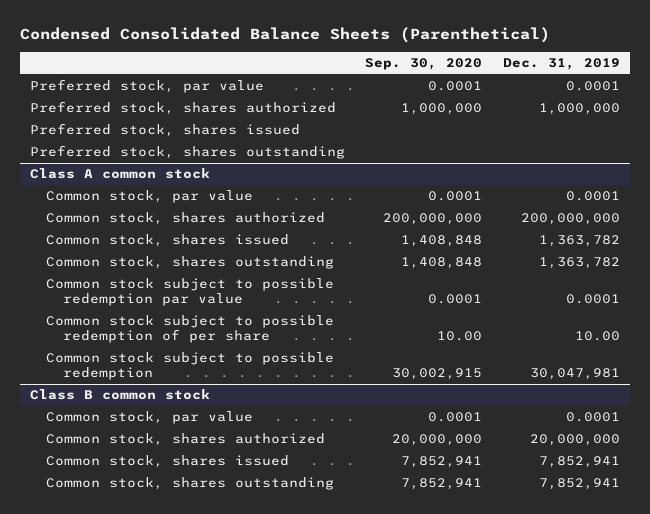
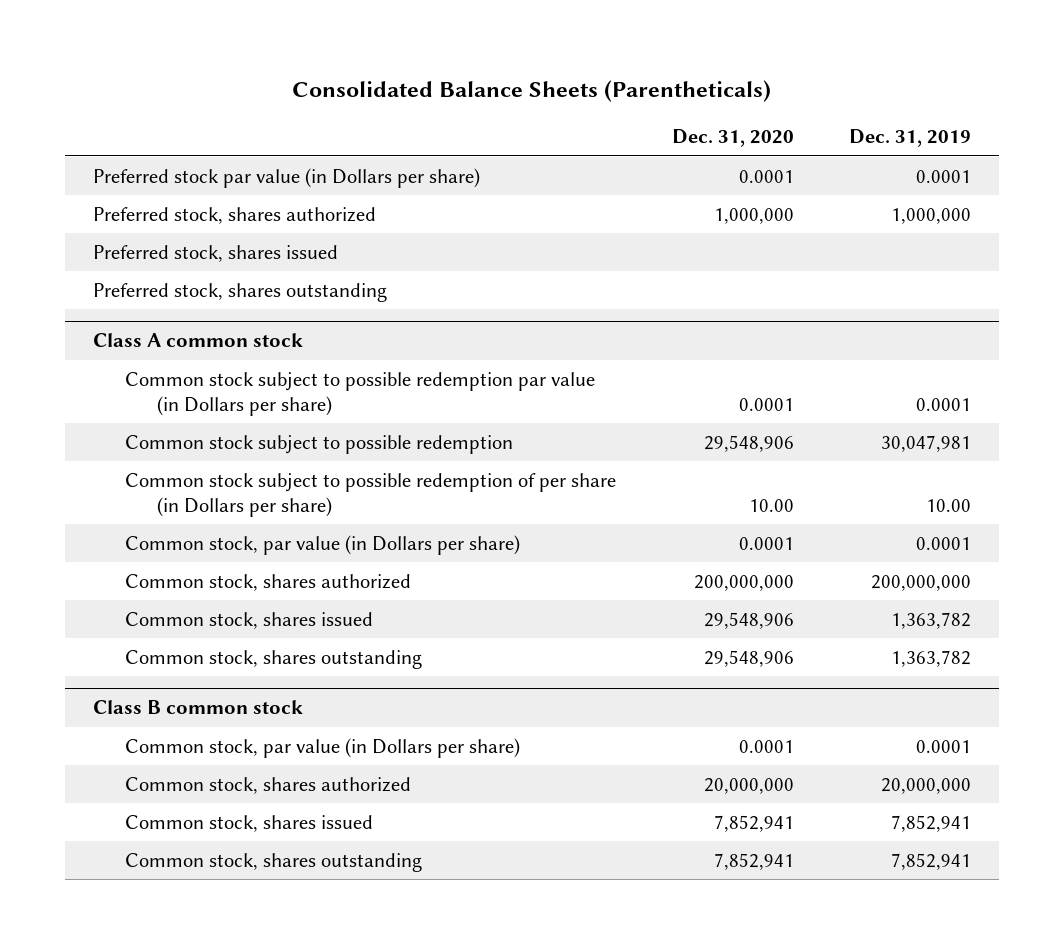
[19,27,550,44] Condensed Consolidated Balance Sheets (Parenthetical) -> [292,80,772,103] Consolidated Balance Sheets (Parentheticals)
[365,58,483,71] Sep. 30, 2020 -> none
none -> [671,129,794,148] Dec. 31, 2020
[29,79,264,94] Preferred stock, par value -> [92,167,480,188] Preferred stock par value (in Dollars per share)
none -> [125,371,596,416] Common stock subject to possible redemption par value (in Dollars per share)
[46,352,335,381] Common stock subject to possible redemption -> [125,434,514,454] Common stock subject to possible redemption
none -> [125,472,617,517] Common stock subject to possible redemption of per share (in Dollars per share)
[46,190,254,204] Common stock, par value -> [125,534,521,555] Common stock, par value (in Dollars per share)
[46,278,335,307] Common stock subject to possible redemption par value -> none
[46,315,335,344] Common stock subject to possible redemption of per share -> none
[46,411,254,425] Common stock, par value -> [125,737,521,758] Common stock, par value (in Dollars per share)

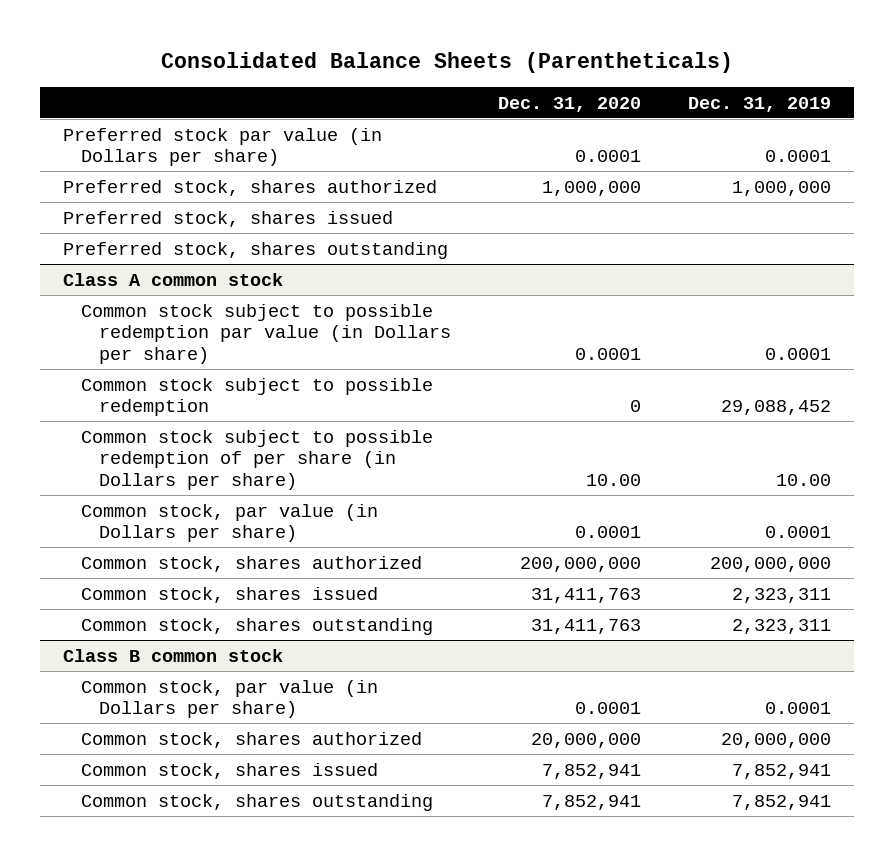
[703,434,794,452] 29,548,906 -> [630,400,642,413] 0
[881,434,972,452] 30,047,981 -> [720,400,831,416] 29,088,452
[703,611,794,629] 29,548,906 -> [531,587,642,603] 31,411,763
[891,611,972,629] 1,363,782 -> [731,587,831,603] 2,323,311
[703,649,794,667] 29,548,906 -> [531,618,642,634] 31,411,763
[891,649,972,667] 1,363,782 -> [731,618,831,634] 2,323,311

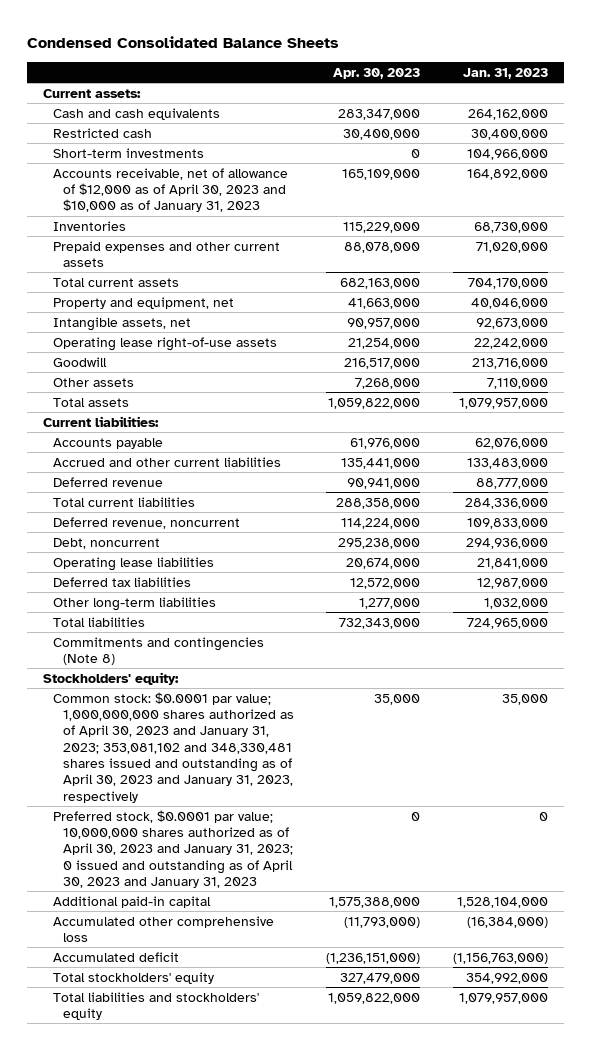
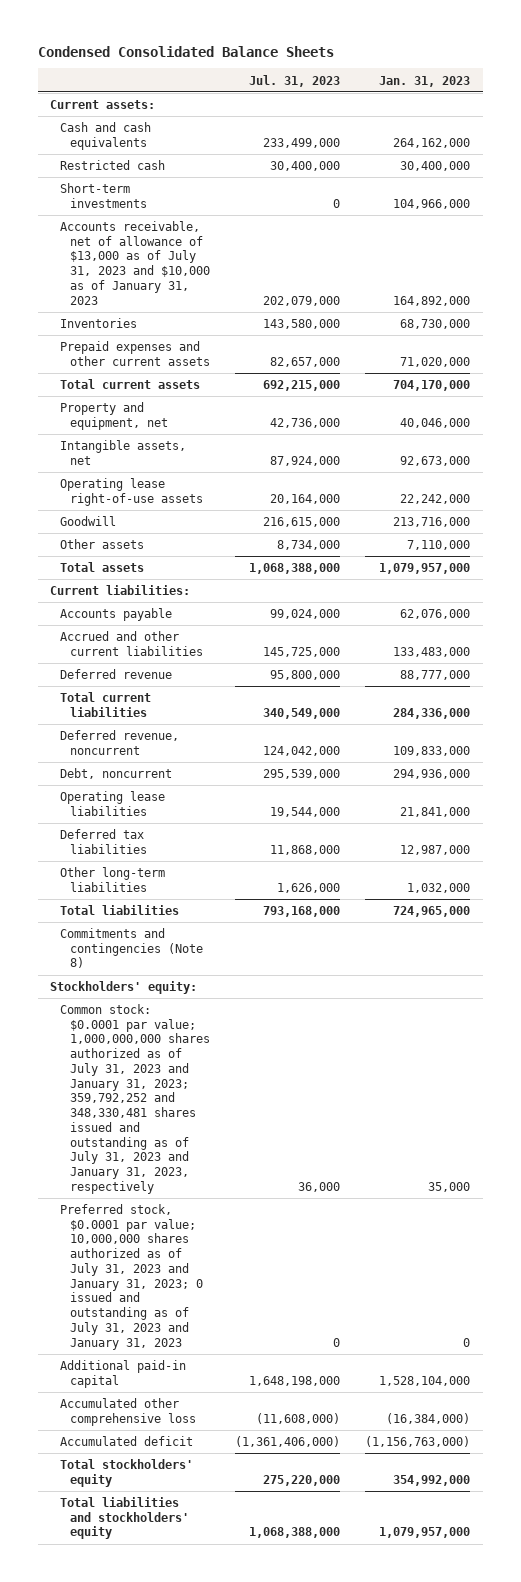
[333,67,421,79] Apr. 30, 2023 -> none
none -> [249,74,341,87] Jul. 31, 2023
[52,167,288,213] Accounts receivable, net of allowance of $12,000 as of April 30, 2023 and $10,000 as of January 31, 2023 -> [60,221,211,305] Accounts receivable, net of allowance of $13,000 as of July 31, 2023 and $10,000 as of January 31, 2023
[52,691,294,803] Common stock: $0.0001 par value; 1,000,000,000 shares authorized as of April 30, 2023 and January 31, 2023; 353,081,102 and 348,330,481 shares issued and outstanding as of April 30, 2023 and January 31, 2023, respectively -> [60,1004,211,1194] Common stock: $0.0001 par value; 1,000,000,000 shares authorized as of July 31, 2023 and January 31, 2023; 359,792,252 and 348,330,481 shares issued and outstanding as of July 31, 2023 and January 31, 2023, respectively
[52,809,293,888] Preferred stock, $0.0001 par value; 10,000,000 shares authorized as of April 30, 2023 and January 31, 2023; 0 issued and outstanding as of April 30, 2023 and January 31, 2023 -> [60,1204,204,1350] Preferred stock, $0.0001 par value; 10,000,000 shares authorized as of July 31, 2023 and January 31, 2023; 0 issued and outstanding as of July 31, 2023 and January 31, 2023

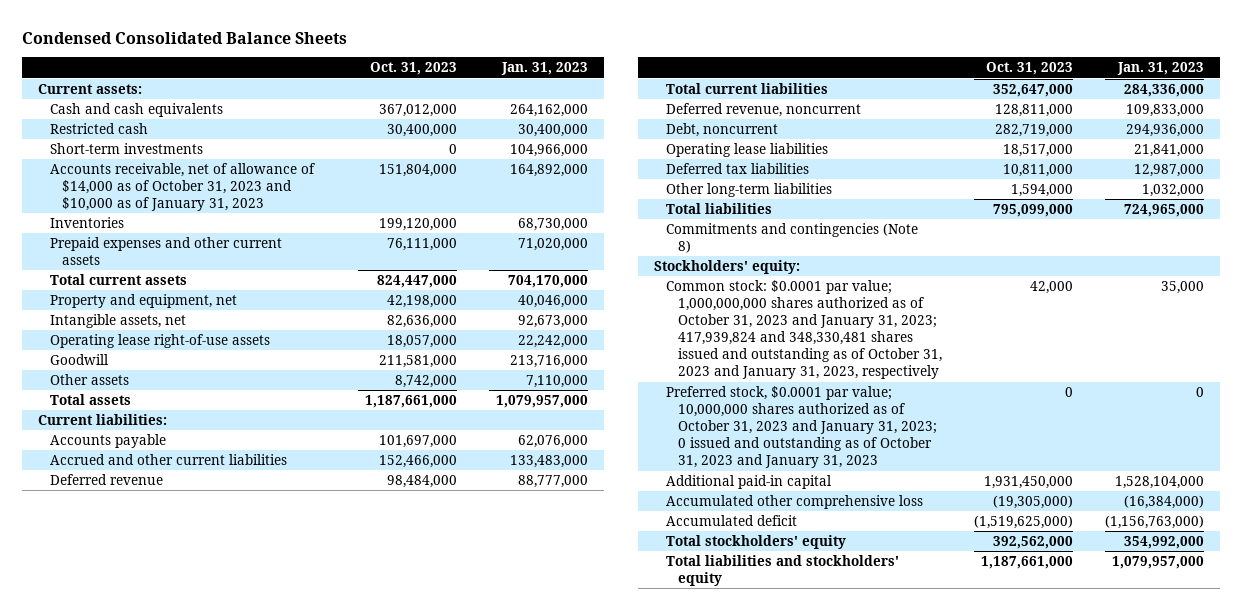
[249,74,341,87] Jul. 31, 2023 -> none
none -> [369,62,457,76] Oct. 31, 2023
[60,221,211,305] Accounts receivable, net of allowance of $13,000 as of July 31, 2023 and $10,000 as of January 31, 2023 -> [50,163,316,212] Accounts receivable, net of allowance of $14,000 as of October 31, 2023 and $10,000 as of January 31, 2023
[60,1004,211,1194] Common stock: $0.0001 par value; 1,000,000,000 shares authorized as of July 31, 2023 and January 31, 2023; 359,792,252 and 348,330,481 shares issued and outstanding as of July 31, 2023 and January 31, 2023, respectively -> [665,280,942,380] Common stock: $0.0001 par value; 1,000,000,000 shares authorized as of October 31, 2023 and January 31, 2023; 417,939,824 and 348,330,481 shares issued and outstanding as of October 31, 2023 and January 31, 2023, respectively
[60,1204,204,1350] Preferred stock, $0.0001 par value; 10,000,000 shares authorized as of July 31, 2023 and January 31, 2023; 0 issued and outstanding as of July 31, 2023 and January 31, 2023 -> [665,386,937,469] Preferred stock, $0.0001 par value; 10,000,000 shares authorized as of October 31, 2023 and January 31, 2023; 0 issued and outstanding as of October 31, 2023 and January 31, 2023

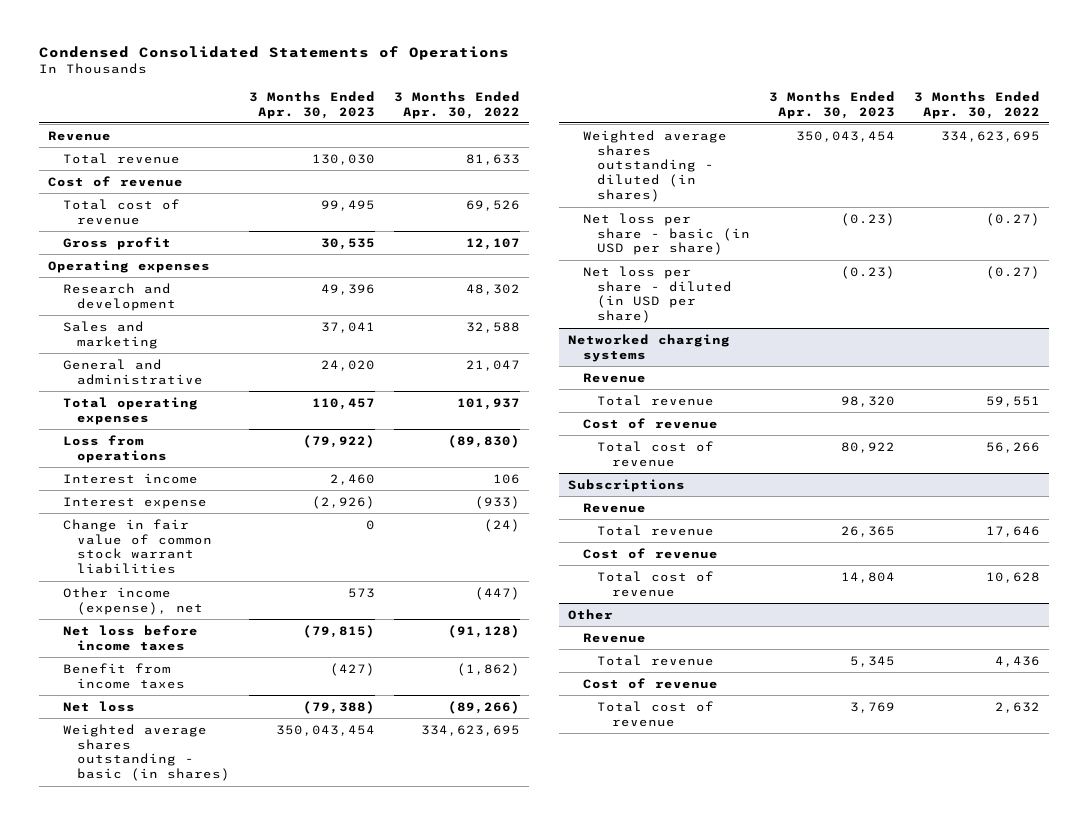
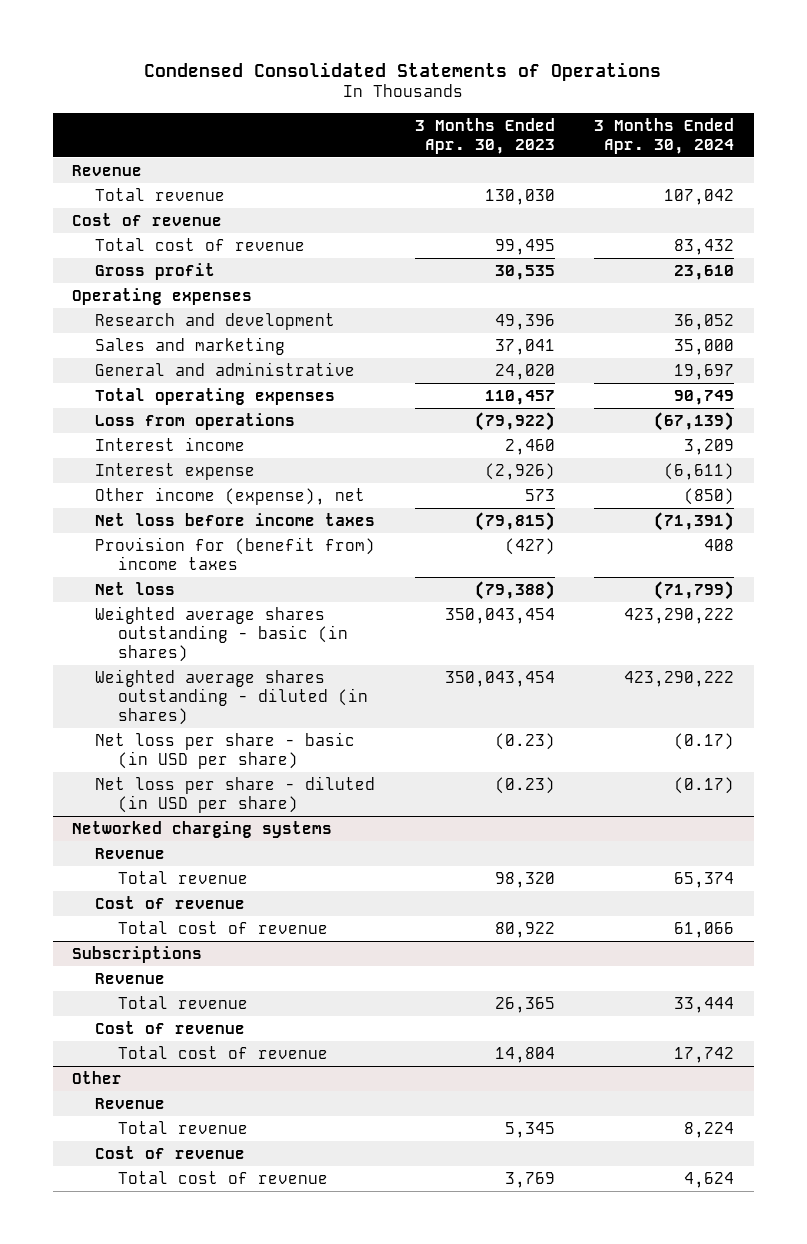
[393,90,520,119] 3 Months Ended Apr. 30, 2022 -> none
none -> [594,117,735,154] 3 Months Ended Apr. 30, 2024
[62,518,213,575] Change in fair value of common stock warrant liabilities -> none
[62,662,186,689] Benefit from income taxes -> [95,536,376,571] Provision for (benefit from) income taxes

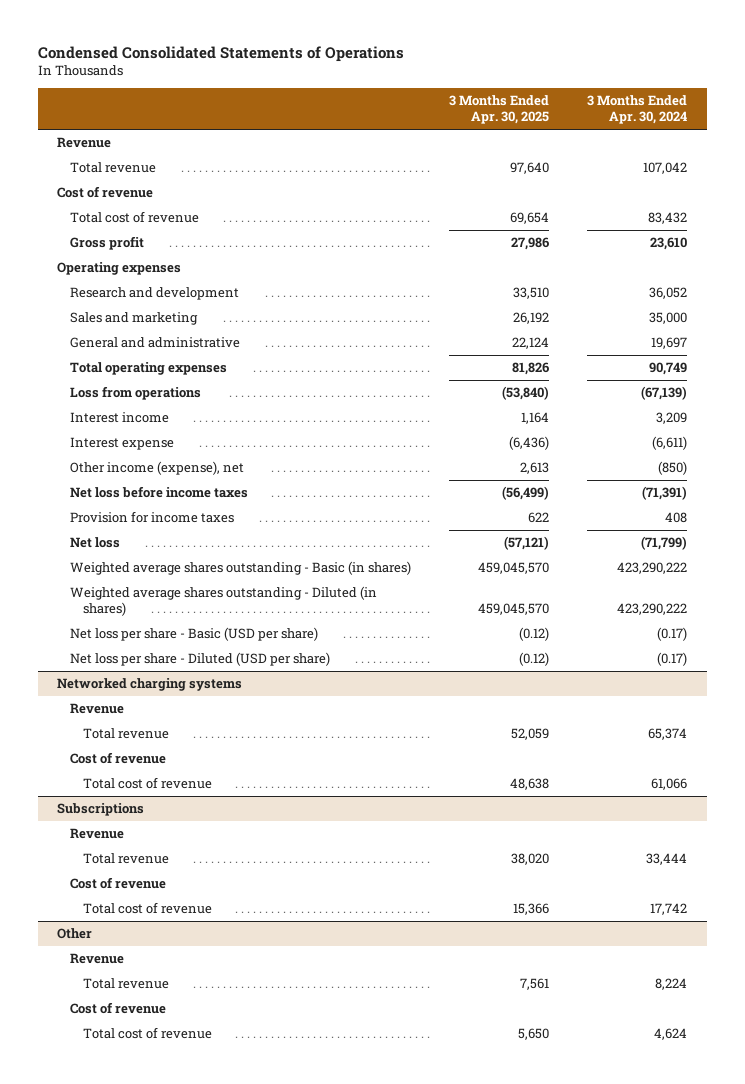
[414,117,555,154] 3 Months Ended Apr. 30, 2023 -> none
none -> [449,95,550,125] 3 Months Ended Apr. 30, 2025
[95,536,376,571] Provision for (benefit from) income taxes -> [69,511,234,524] Provision for income taxes
[95,605,348,663] Weighted average shares outstanding - basic (in shares) -> [69,561,411,576] Weighted average shares outstanding - Basic (in shares)
[95,668,368,726] Weighted average shares outstanding - diluted (in shares) -> [69,586,377,616] Weighted average shares outstanding - Diluted (in shares)
[95,731,356,770] Net loss per share - basic (in USD per share) -> [69,627,318,642] Net loss per share - Basic (USD per share)
[95,775,376,814] Net loss per share - diluted (in USD per share) -> [69,652,330,667] Net loss per share - Diluted (USD per share)

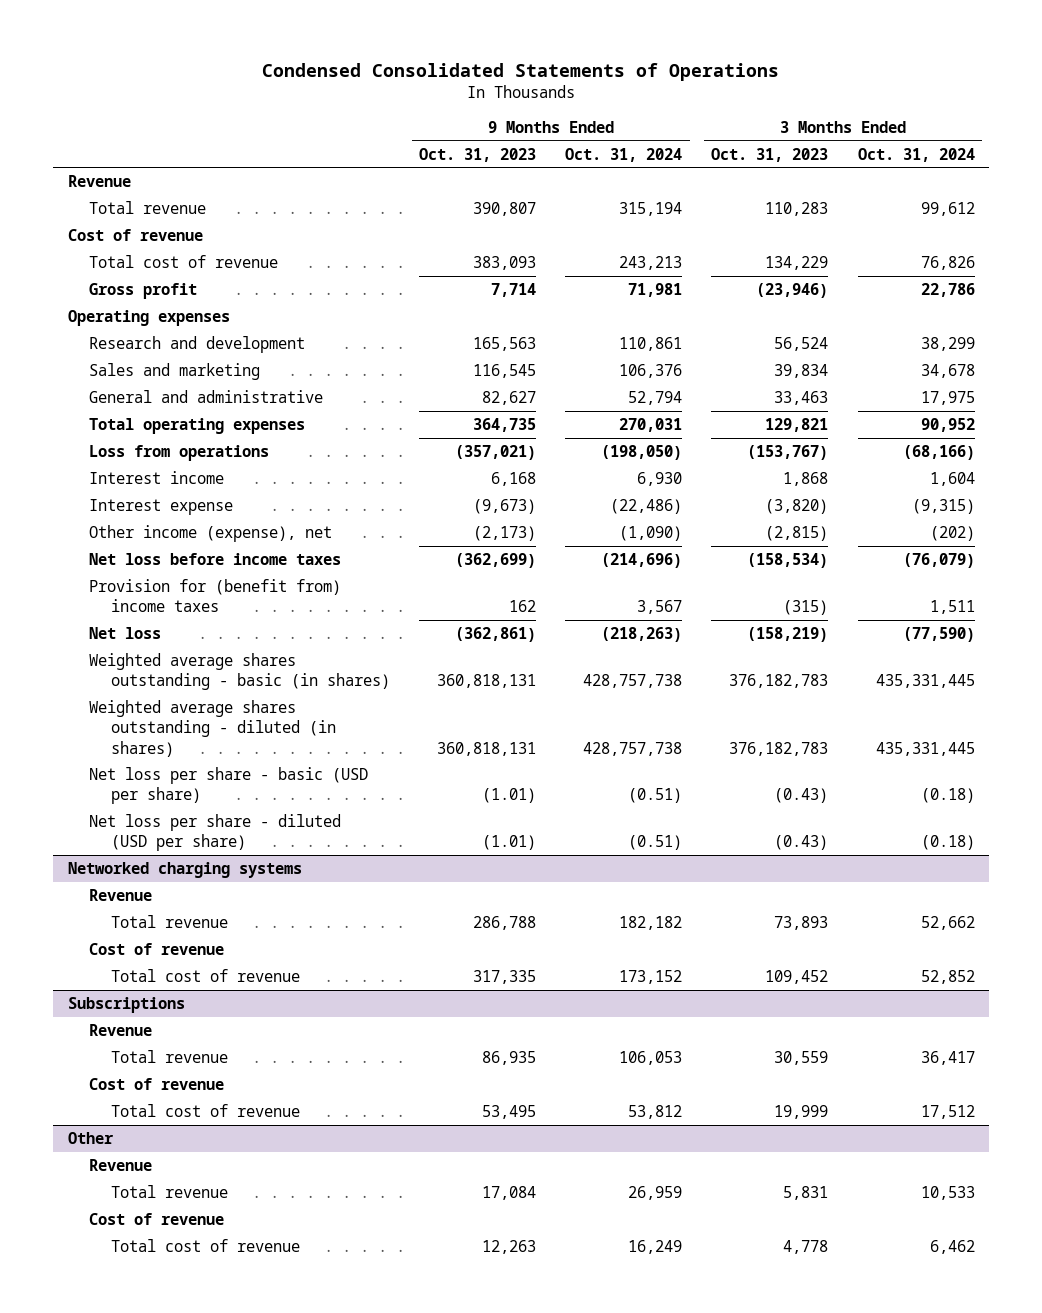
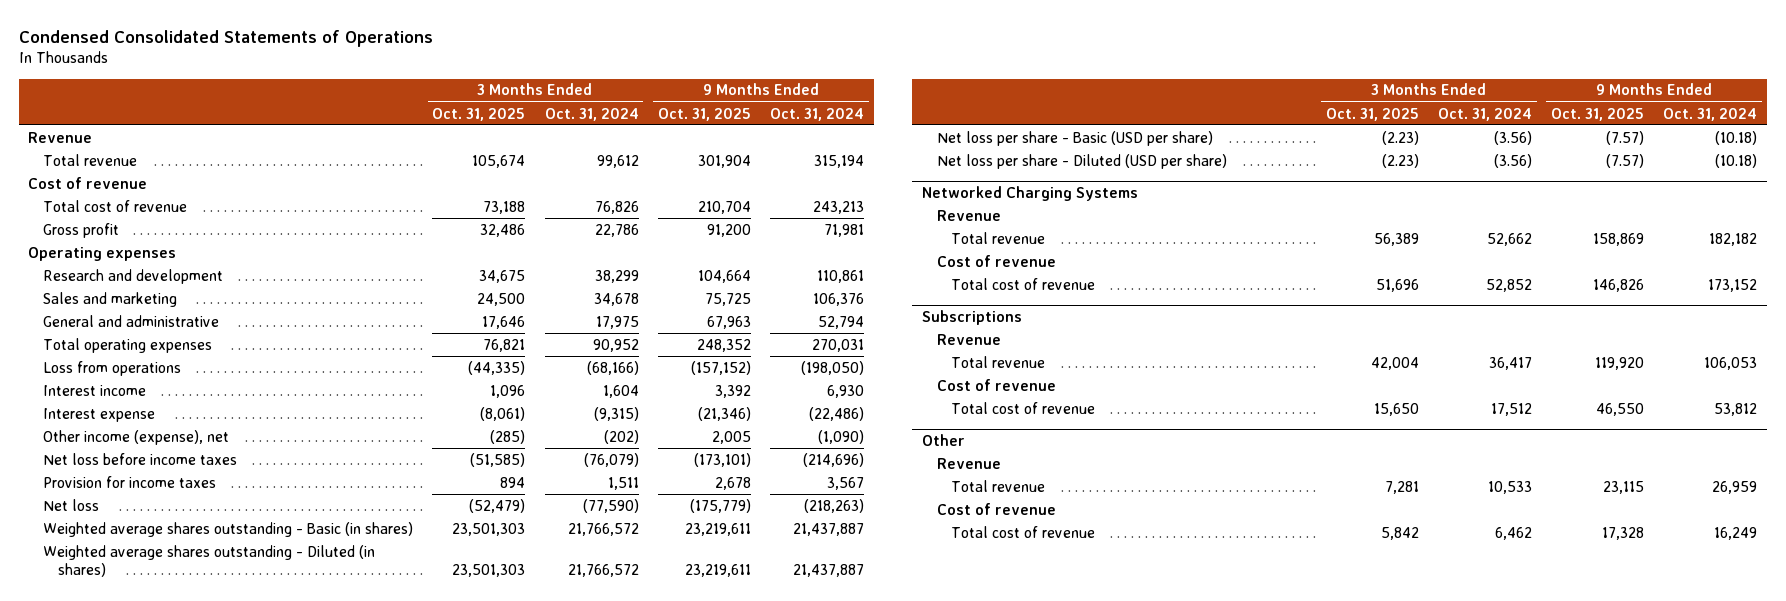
[419,147,537,162] Oct. 31, 2023 -> none
[711,147,829,162] Oct. 31, 2023 -> none
none -> [432,107,526,121] Oct. 31, 2025
none -> [657,107,751,121] Oct. 31, 2025
[89,578,342,613] Provision for (benefit from) income taxes -> [43,475,217,488] Provision for income taxes
[89,652,391,691] Weighted average shares outstanding - basic (in shares) -> [43,521,414,537] Weighted average shares outstanding - Basic (in shares)
[583,674,683,689] 428,757,738 -> [793,522,865,536] 21,437,887
[875,674,975,689] 435,331,445 -> [567,522,639,536] 21,766,572
[89,699,337,757] Weighted average shares outstanding - diluted (in shares) -> [43,544,376,578] Weighted average shares outstanding - Diluted (in shares)
[583,741,683,756] 428,757,738 -> [793,564,865,578] 21,437,887
[875,741,975,756] 435,331,445 -> [567,564,639,578] 21,766,572
[89,766,369,805] Net loss per share - basic (USD per share) -> [936,130,1213,146] Net loss per share - Basic (USD per share)
[628,788,683,804] (0.51) -> [1715,130,1758,145] (10.18)
[920,788,975,804] (0.18) -> [1493,130,1532,145] (3.56)
[89,813,342,852] Net loss per share - diluted (USD per share) -> [936,153,1227,169] Net loss per share - Diluted (USD per share)
[628,835,683,851] (0.51) -> [1715,153,1758,168] (10.18)
[920,835,975,851] (0.18) -> [1493,153,1532,168] (3.56)
[67,861,302,878] Networked charging systems -> [921,186,1138,202] Networked Charging Systems

